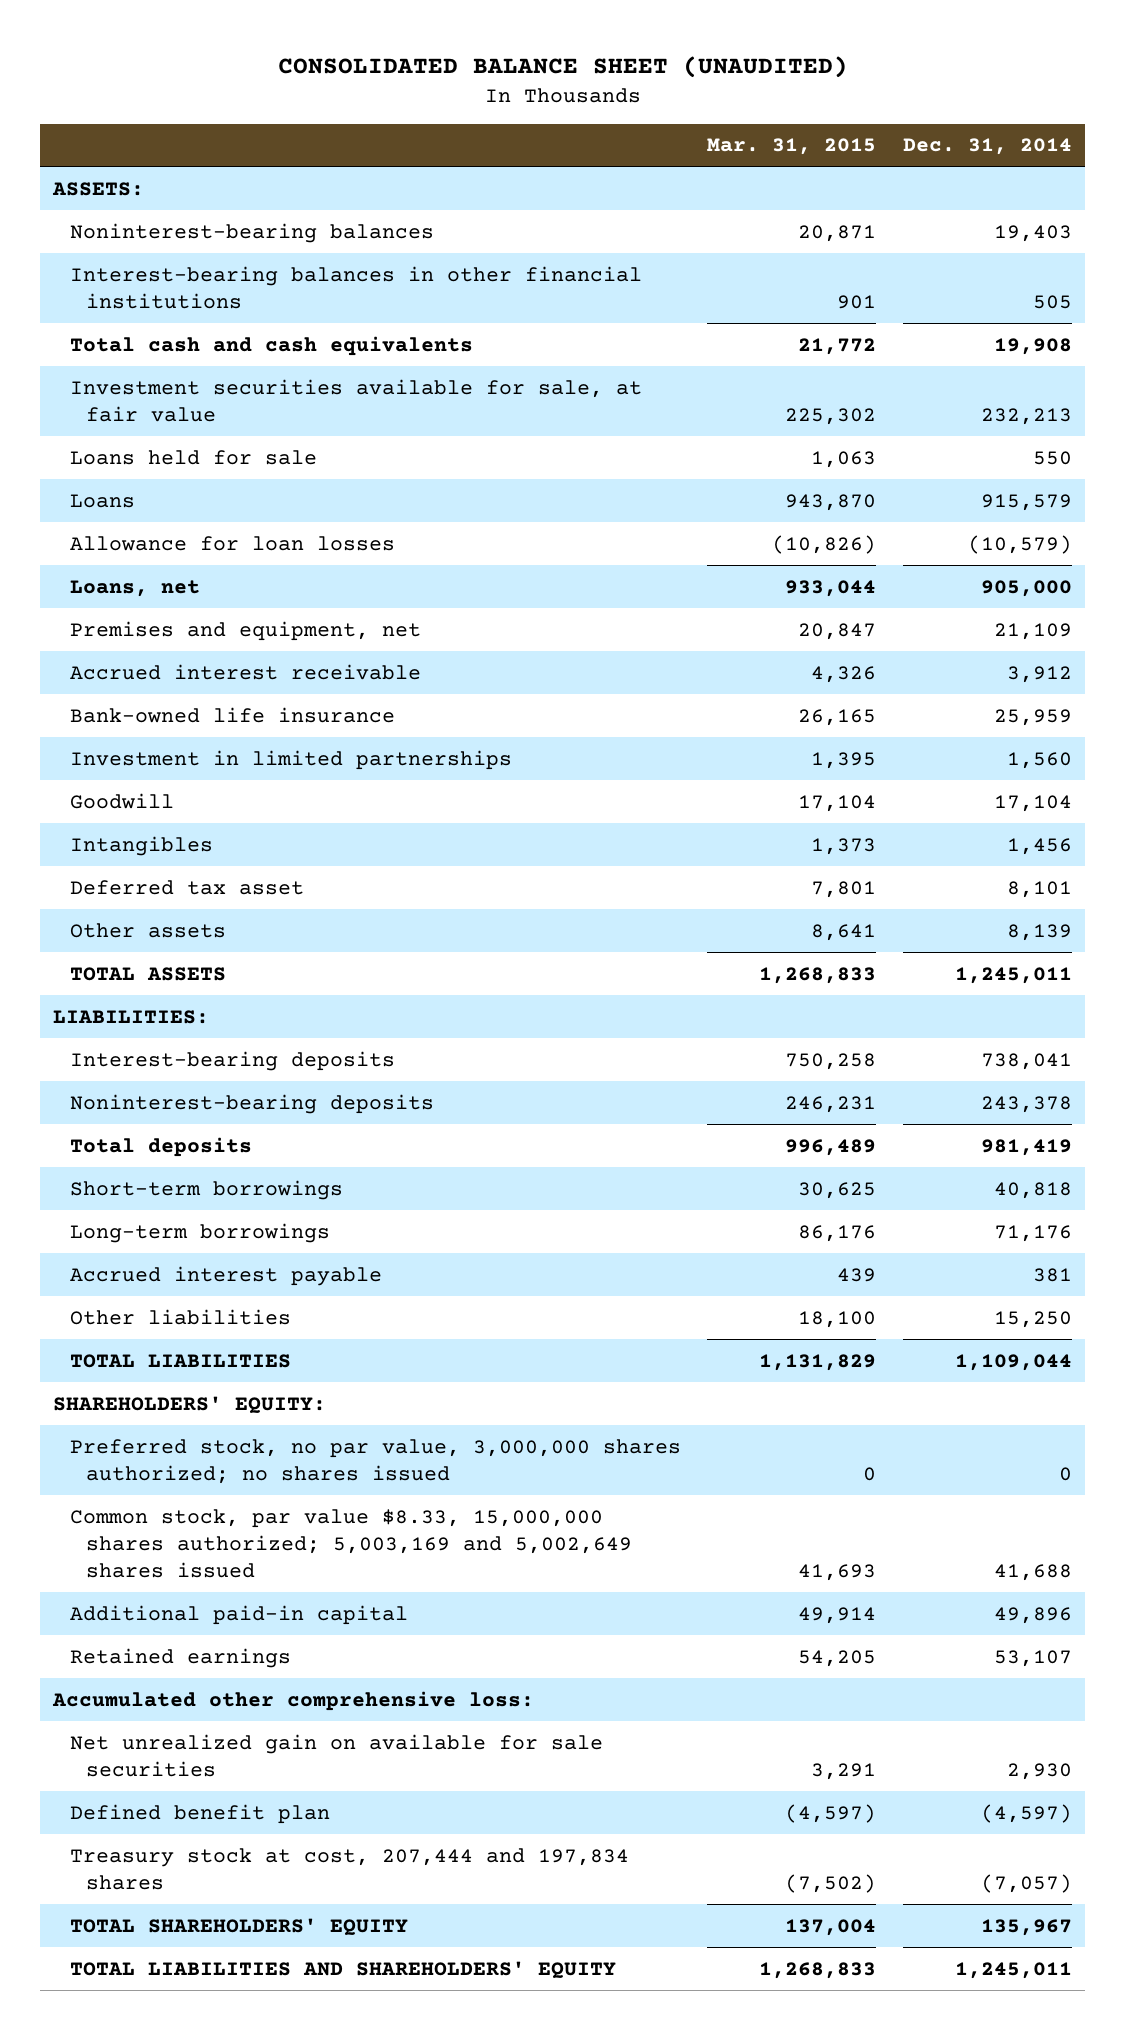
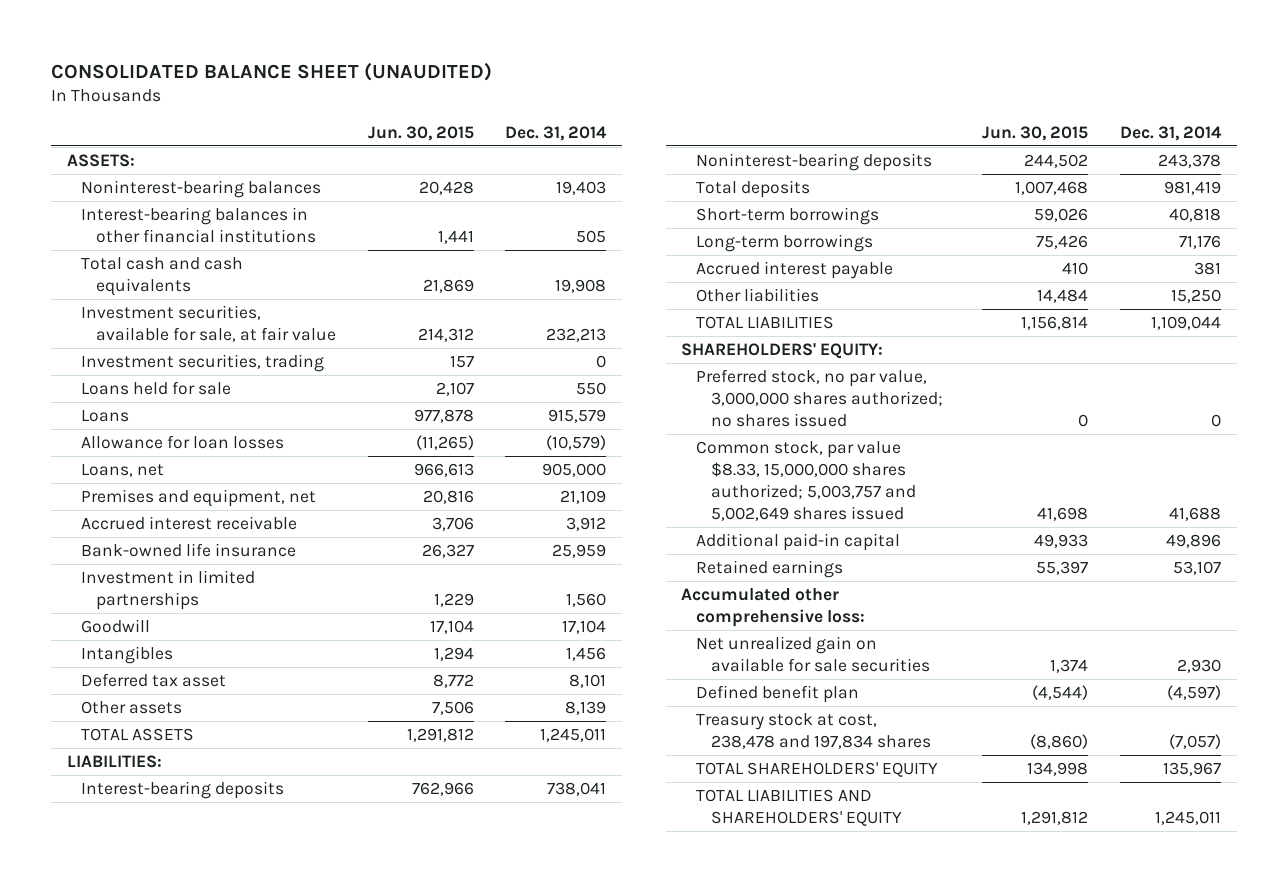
[707,138,877,156] Mar. 31, 2015 -> none
none -> [367,125,474,141] Jun. 30, 2015
[69,378,642,422] Investment securities available for sale, at fair value -> [81,305,336,343] Investment securities, available for sale, at fair value
none -> [81,354,325,373] Investment securities, trading
[69,1508,633,1578] Common stock, par value $8.33, 15,000,000 shares authorized; 5,003,169 and 5,002,649 shares issued -> [696,441,916,522] Common stock, par value $8.33, 15,000,000 shares authorized; 5,003,757 and 5,002,649 shares issued
[69,1847,629,1890] Treasury stock at cost, 207,444 and 197,834 shares -> [696,713,931,750] Treasury stock at cost, 238,478 and 197,834 shares

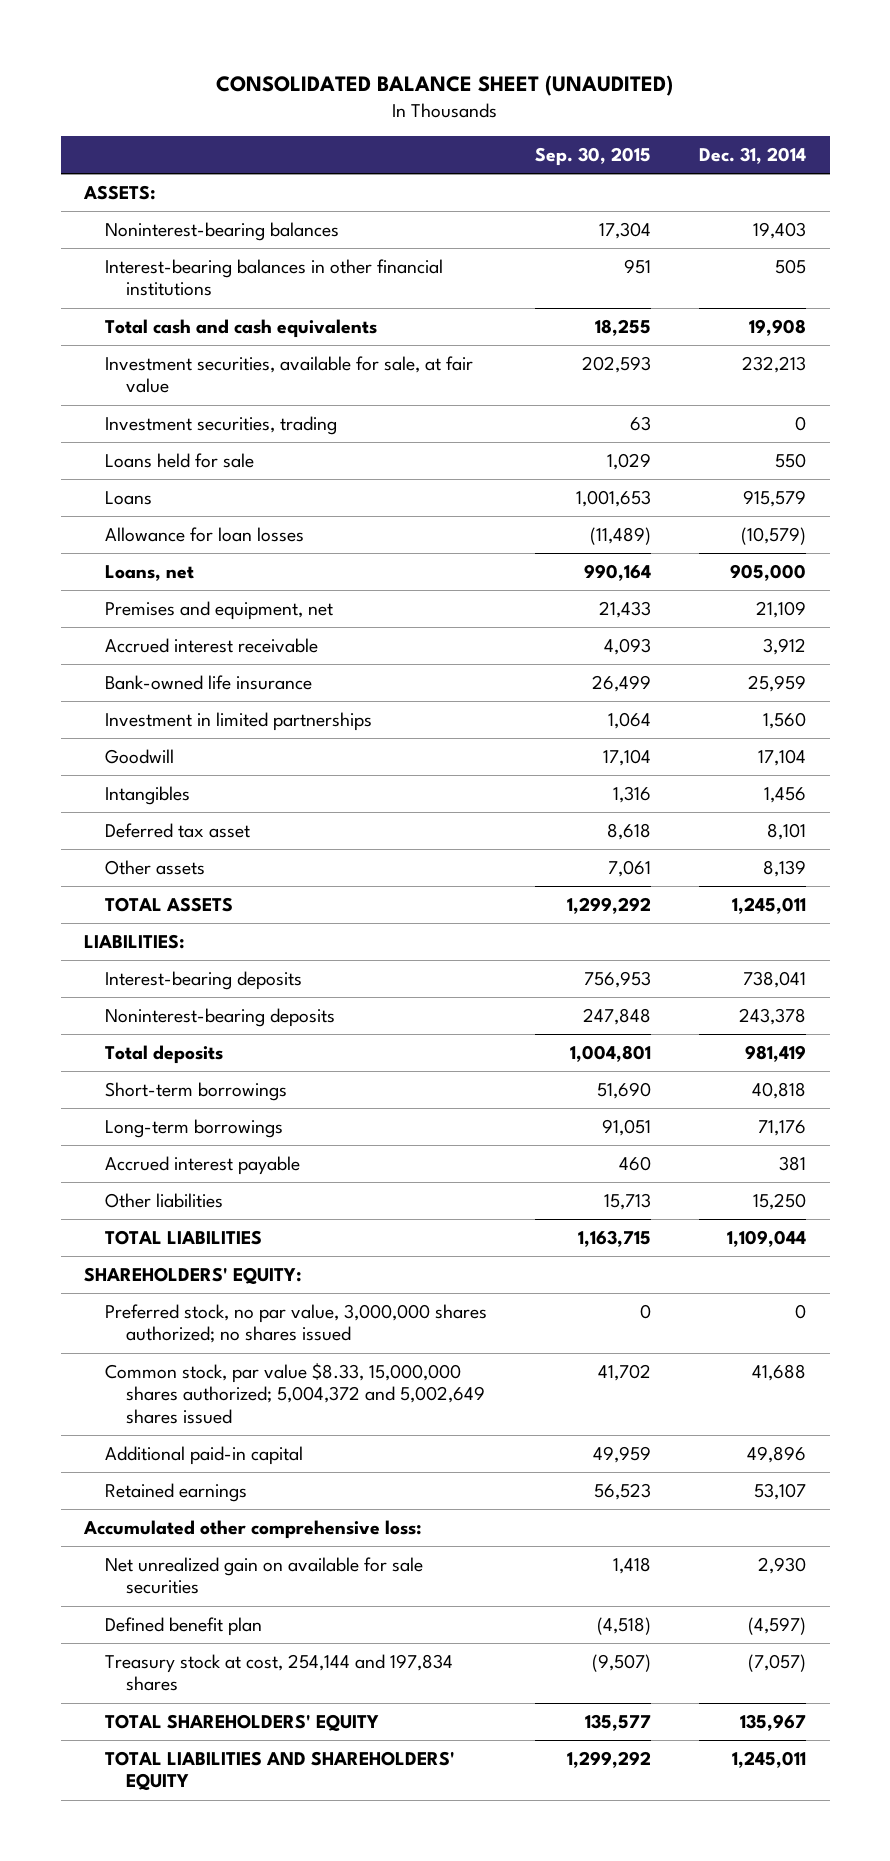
[367,125,474,141] Jun. 30, 2015 -> none
none -> [535,146,652,166] Sep. 30, 2015
[696,441,916,522] Common stock, par value $8.33, 15,000,000 shares authorized; 5,003,757 and 5,002,649 shares issued -> [105,1362,486,1424] Common stock, par value $8.33, 15,000,000 shares authorized; 5,004,372 and 5,002,649 shares issued
[696,713,931,750] Treasury stock at cost, 238,478 and 197,834 shares -> [105,1653,454,1692] Treasury stock at cost, 254,144 and 197,834 shares

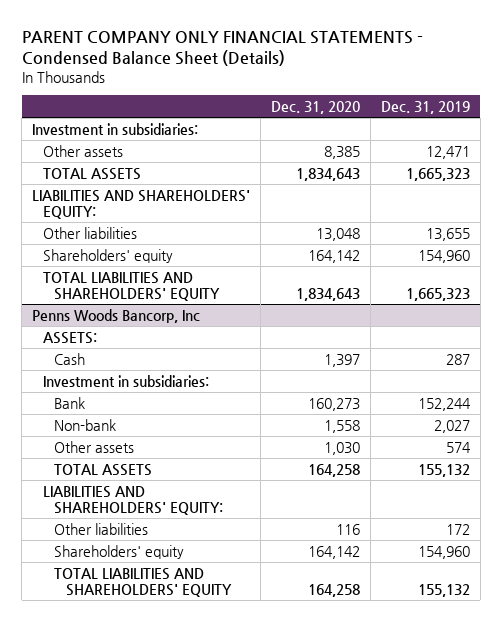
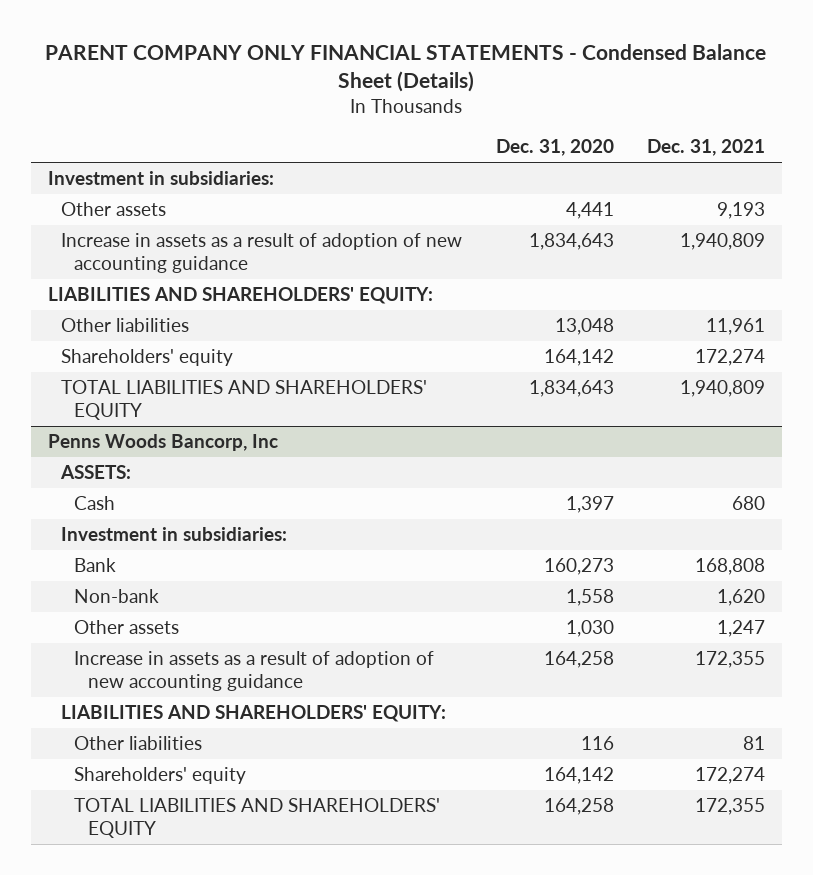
[380,100,470,114] Dec. 31, 2019 -> none
none -> [647,139,766,157] Dec. 31, 2021
[323,145,360,159] 8,385 -> [565,202,614,220] 4,441
[43,167,142,180] TOTAL ASSETS -> [61,233,463,273] Increase in assets as a result of adoption of new accounting guidance
[54,463,153,476] TOTAL ASSETS -> [74,651,435,691] Increase in assets as a result of adoption of new accounting guidance

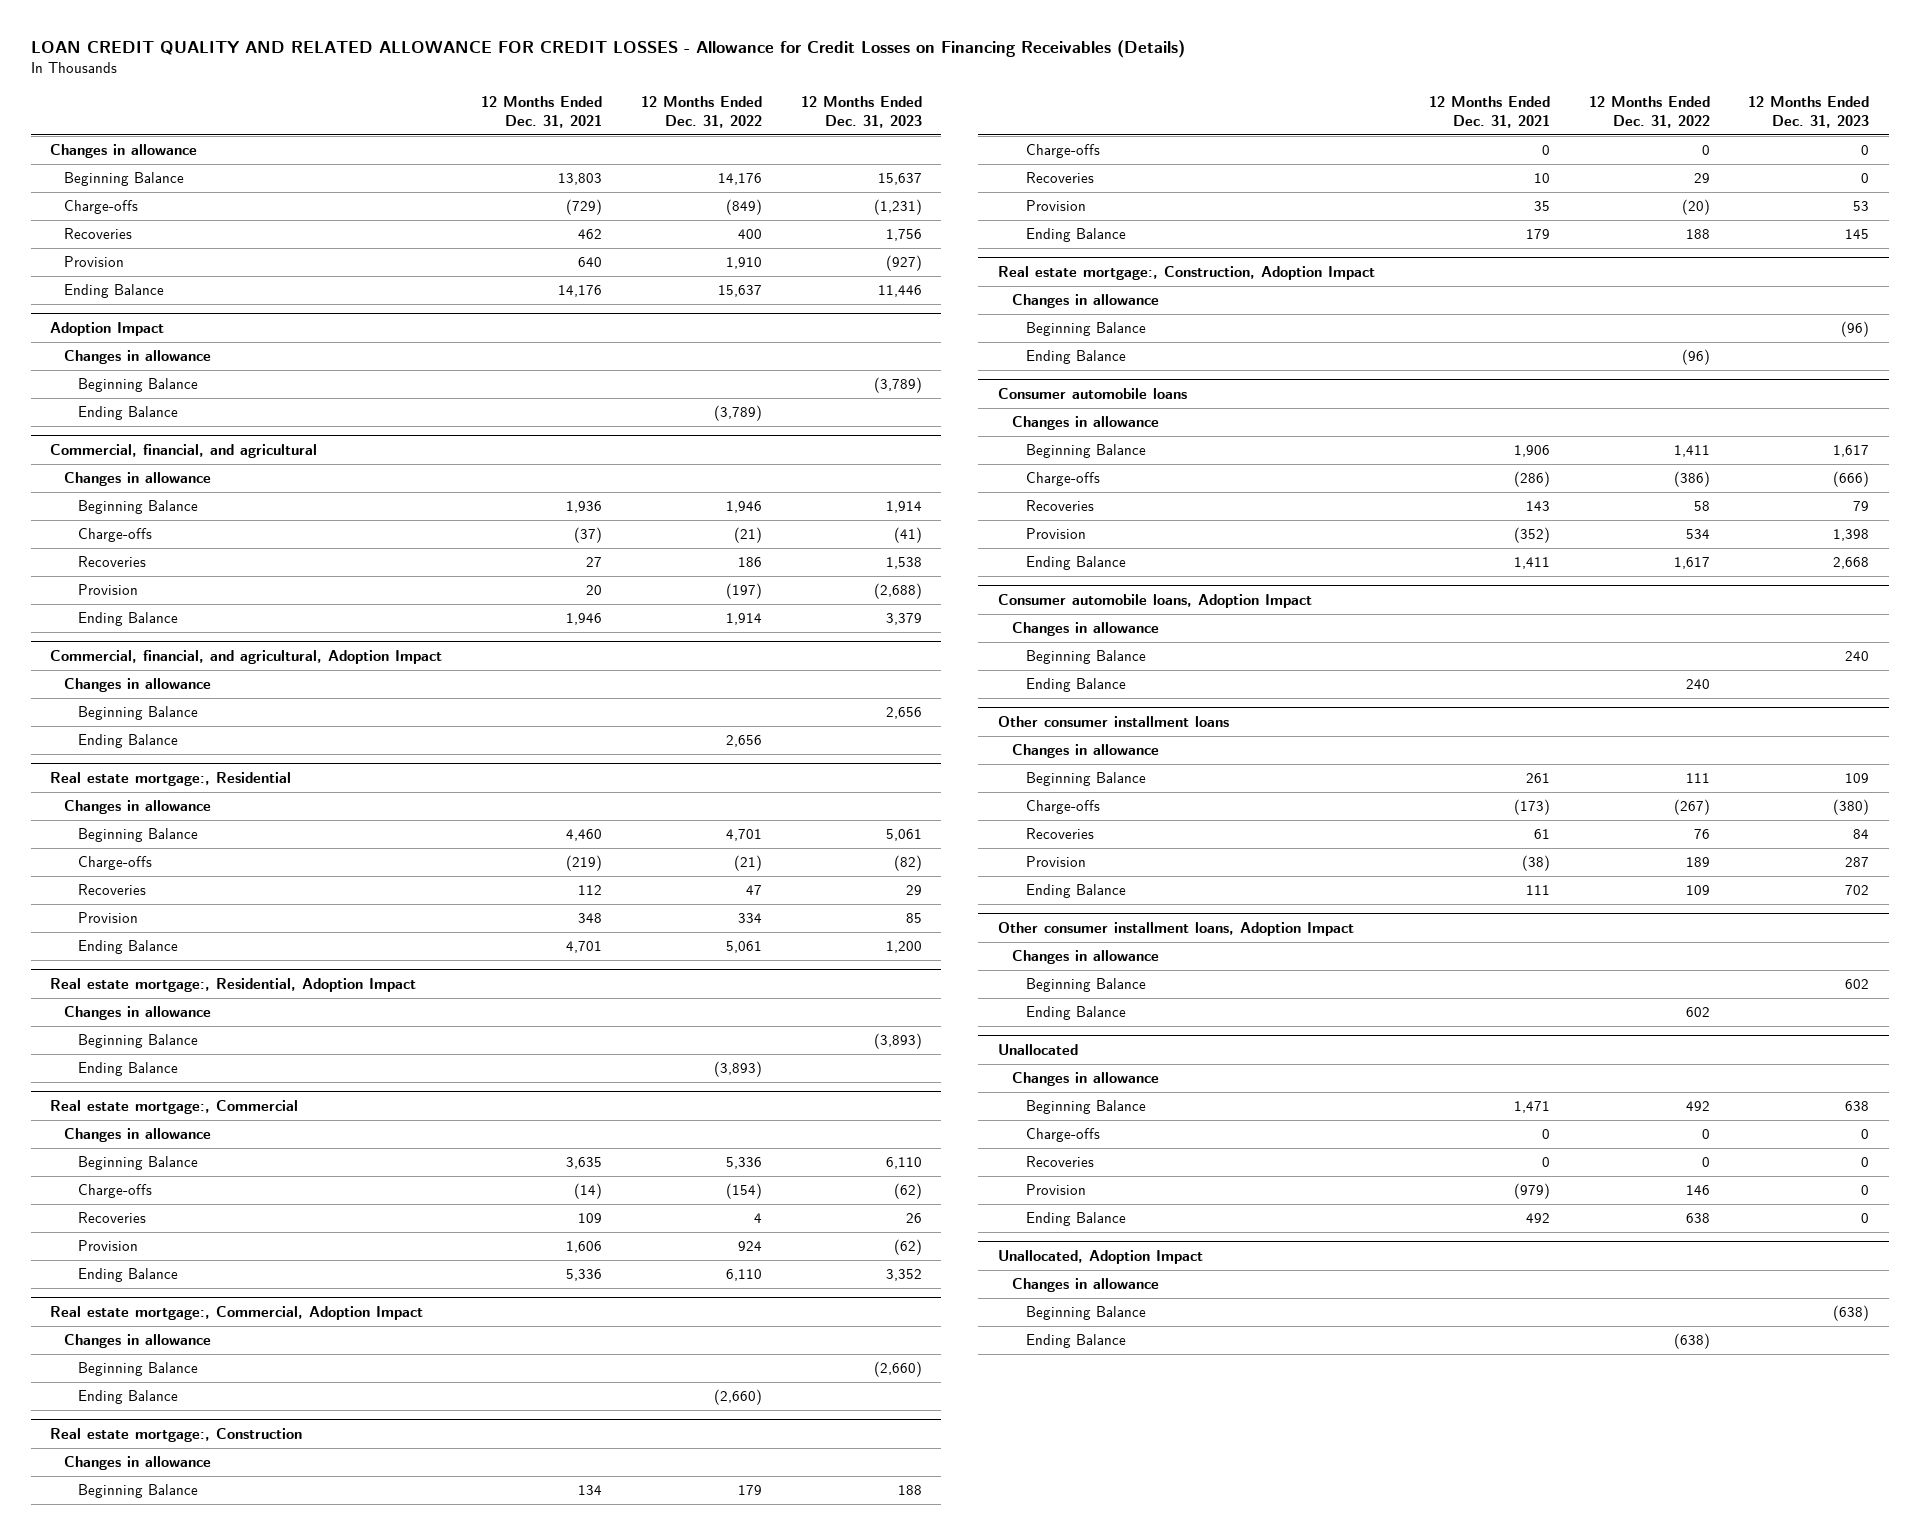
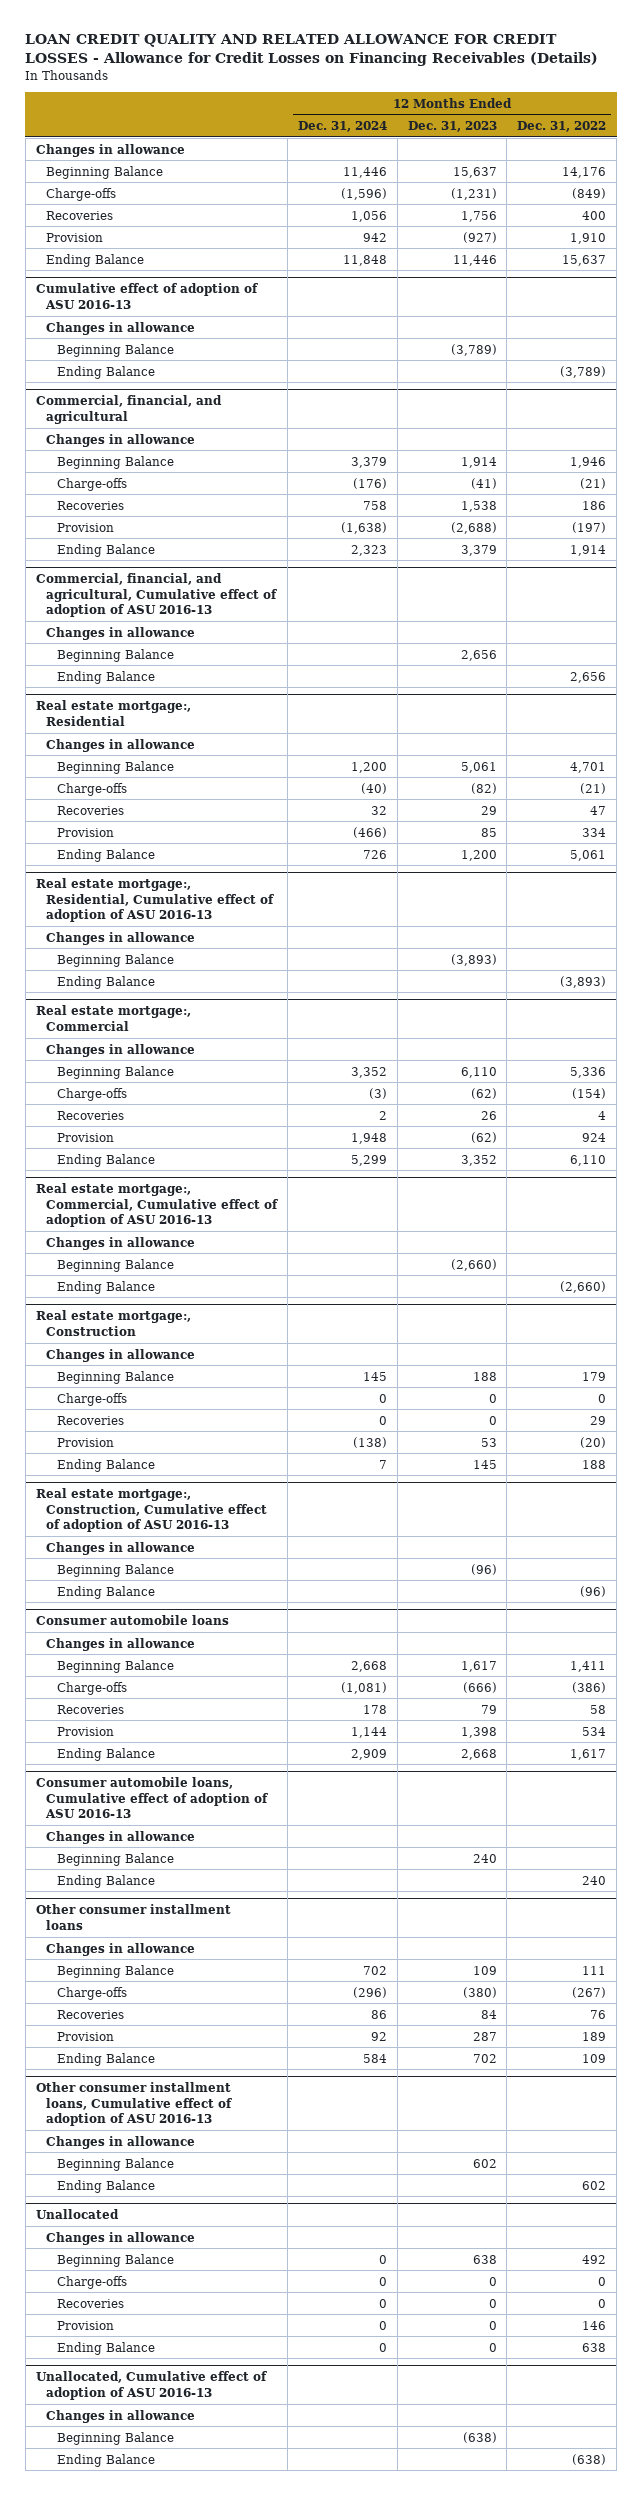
[480,96,602,129] 12 Months Ended Dec. 31, 2021 -> none
none -> [297,121,387,133] Dec. 31, 2024
[50,321,165,336] Adoption Impact -> [35,283,258,309] Cumulative effect of adoption of ASU 2016-13
[50,649,443,664] Commercial, financial, and agricultural, Adoption Impact -> none
none -> [35,573,278,618] Commercial, financial, and agricultural, Cumulative effect of adoption of ASU 2016-13
[50,977,417,992] Real estate mortgage:, Residential, Adoption Impact -> none
none -> [35,878,275,923] Real estate mortgage:, Residential, Cumulative effect of adoption of ASU 2016-13
[50,1305,424,1320] Real estate mortgage:, Commercial, Adoption Impact -> none
none -> [35,1183,279,1228] Real estate mortgage:, Commercial, Cumulative effect of adoption of ASU 2016-13
[997,265,1375,280] Real estate mortgage:, Construction, Adoption Impact -> none
none -> [35,1488,268,1533] Real estate mortgage:, Construction, Cumulative effect of adoption of ASU 2016-13
[997,593,1312,608] Consumer automobile loans, Adoption Impact -> none
none -> [35,1777,269,1819] Consumer automobile loans, Cumulative effect of adoption of ASU 2016-13
[997,921,1354,936] Other consumer installment loans, Adoption Impact -> none
none -> [35,2082,233,2127] Other consumer installment loans, Cumulative effect of adoption of ASU 2016-13
[997,1249,1203,1264] Unallocated, Adoption Impact -> none
none -> [35,2371,267,2400] Unallocated, Cumulative effect of adoption of ASU 2016-13

